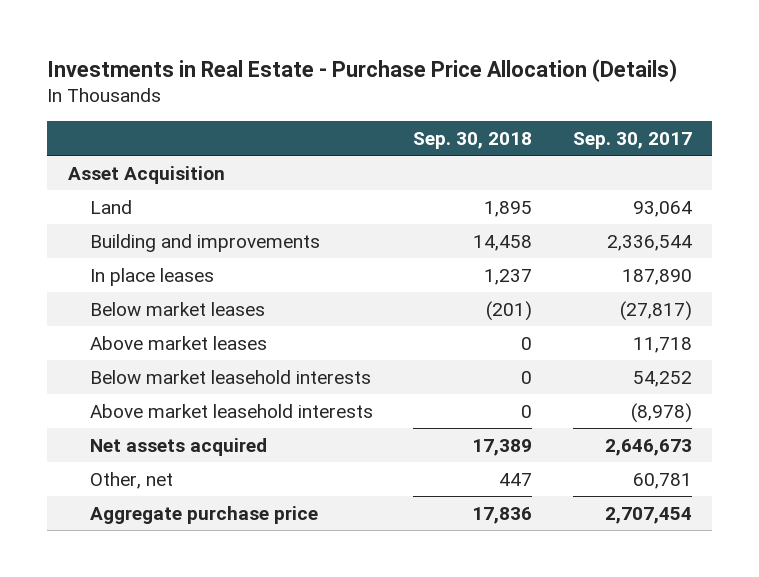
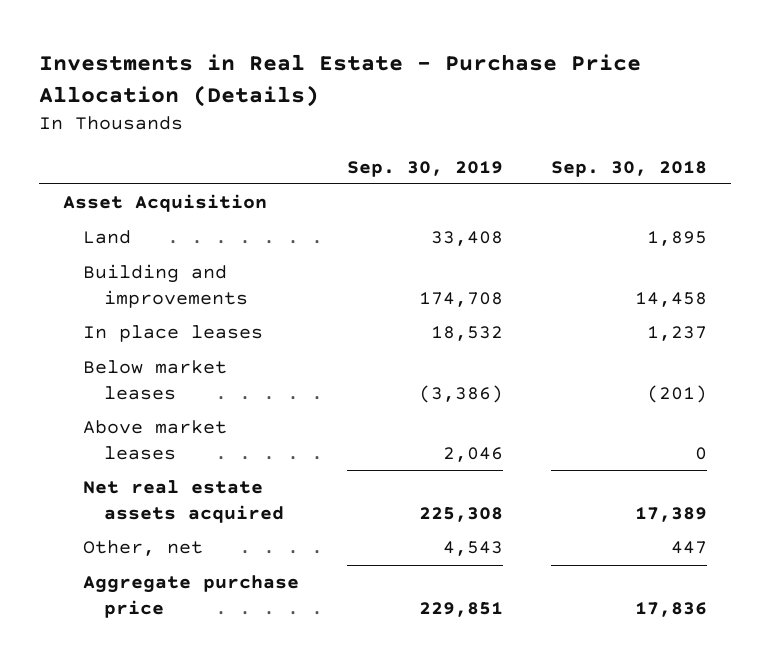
[572,131,692,149] Sep. 30, 2017 -> none
none -> [347,160,504,177] Sep. 30, 2019
[90,369,372,384] Below market leasehold interests -> none
[90,403,374,418] Above market leasehold interests -> none
[90,437,268,456] Net assets acquired -> [83,480,285,523] Net real estate assets acquired

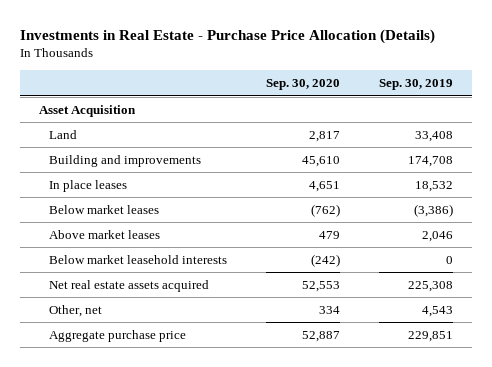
[550,160,707,177] Sep. 30, 2018 -> none
none -> [265,79,340,91] Sep. 30, 2020
none -> [48,254,227,264] Below market leasehold interests

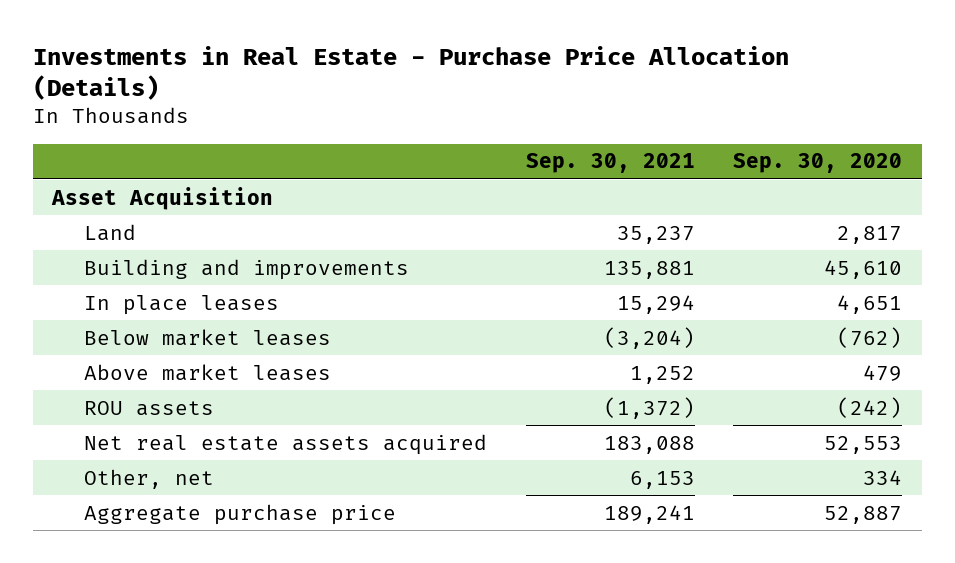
[378,79,453,91] Sep. 30, 2019 -> none
none -> [525,153,695,174] Sep. 30, 2021
[48,254,227,264] Below market leasehold interests -> [83,400,214,416] ROU assets

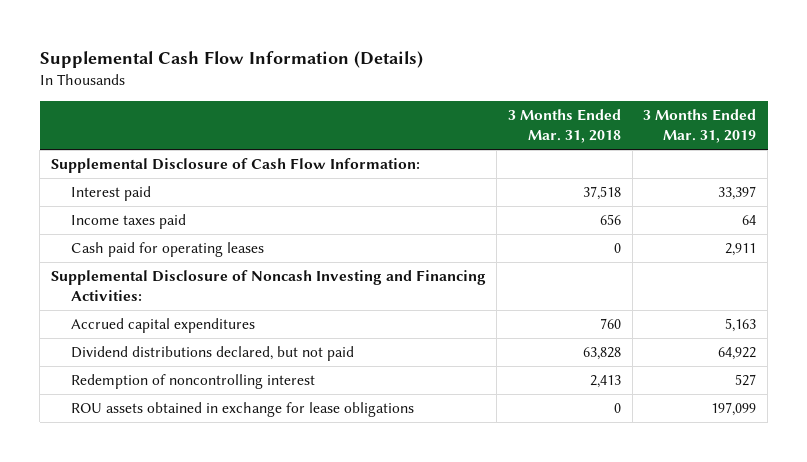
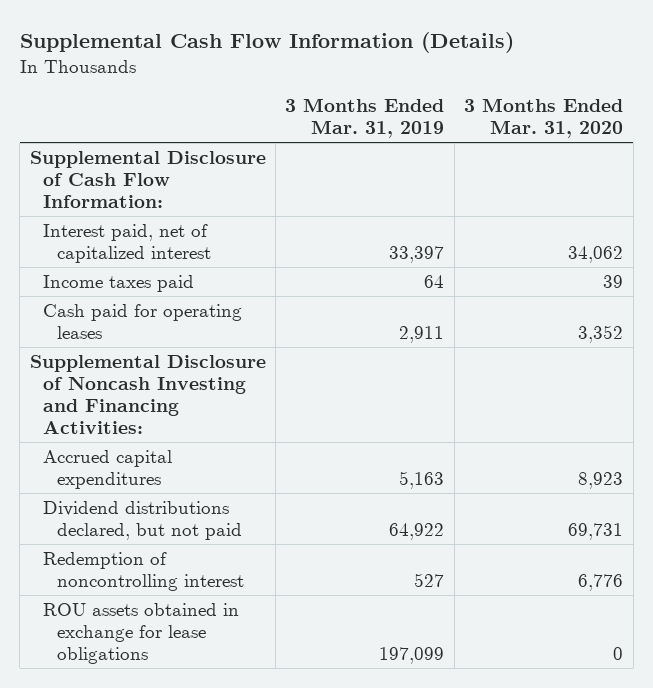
[508,109,622,143] 3 Months Ended Mar. 31, 2018 -> none
none -> [464,98,624,138] 3 Months Ended Mar. 31, 2020
[71,186,152,202] Interest paid -> [43,223,212,263] Interest paid, net of capitalized interest

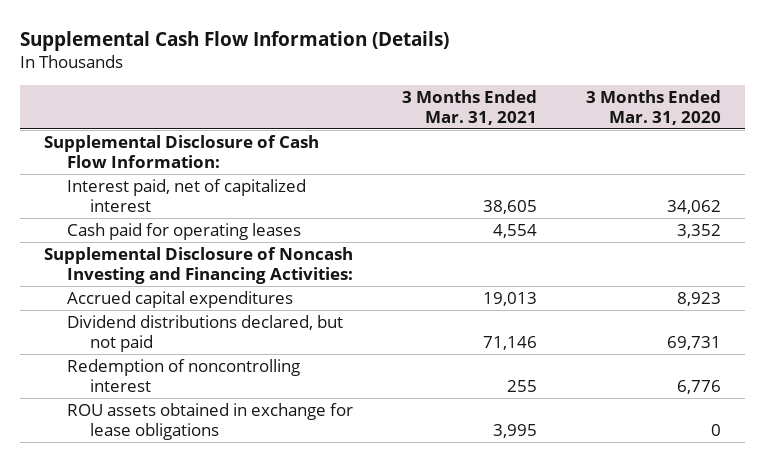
[285,98,445,138] 3 Months Ended Mar. 31, 2019 -> none
none -> [402,89,538,125] 3 Months Ended Mar. 31, 2021
[43,274,195,292] Income taxes paid -> none

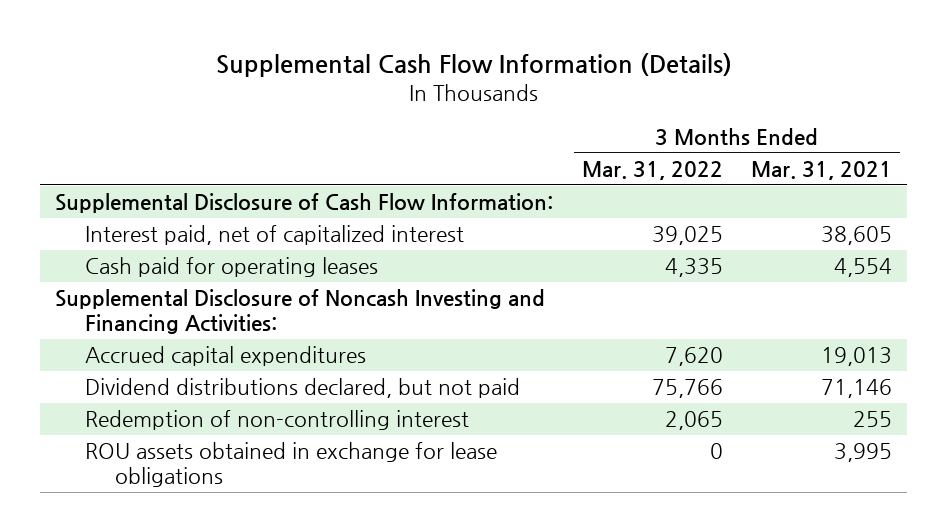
[585,89,721,125] 3 Months Ended Mar. 31, 2020 -> none
none -> [581,160,723,180] Mar. 31, 2022
[67,359,301,393] Redemption of noncontrolling interest -> [84,410,469,431] Redemption of non-controlling interest

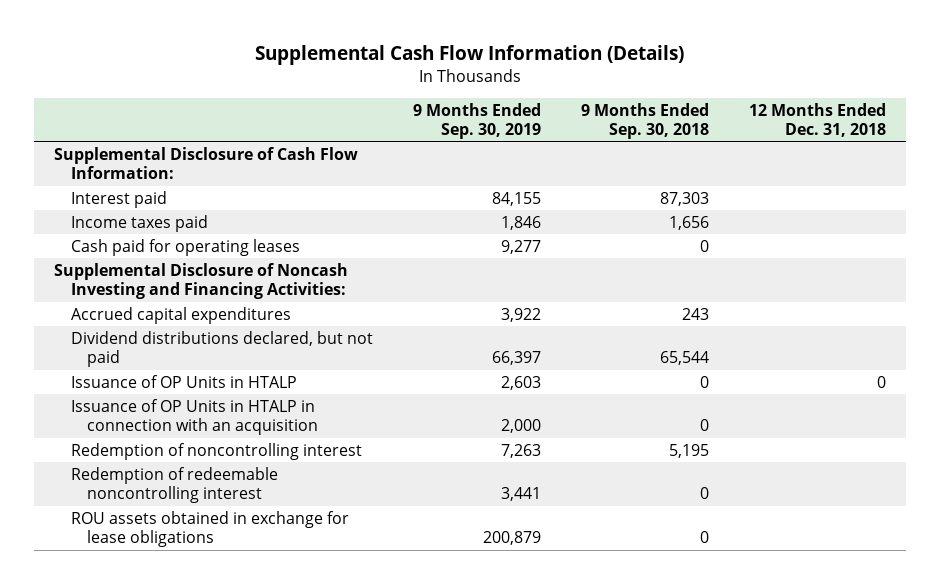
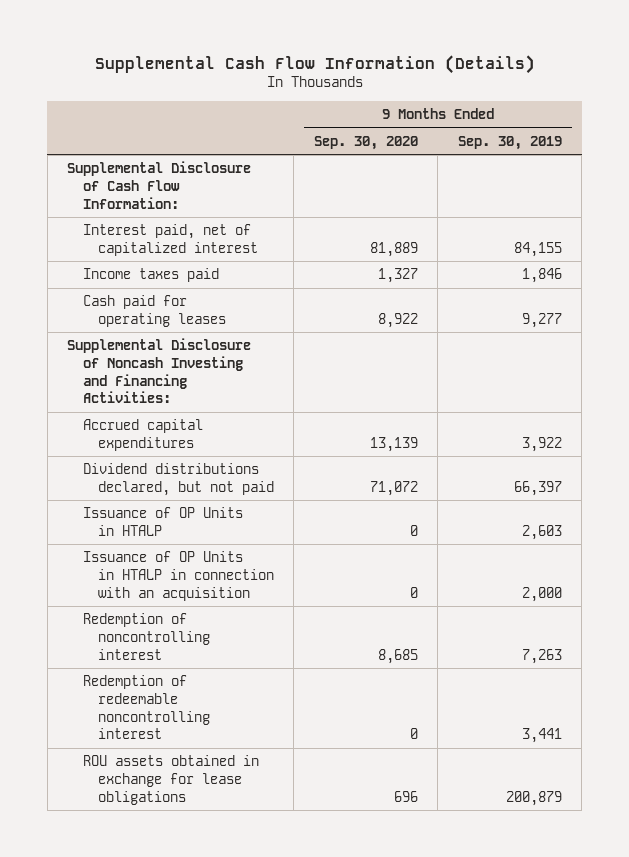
[580,102,709,139] 9 Months Ended Sep. 30, 2018 -> none
[748,102,886,137] 12 Months Ended Dec. 31, 2018 -> none
none -> [313,135,418,150] Sep. 30, 2020
[70,190,167,208] Interest paid -> [82,224,258,256] Interest paid, net of capitalized interest

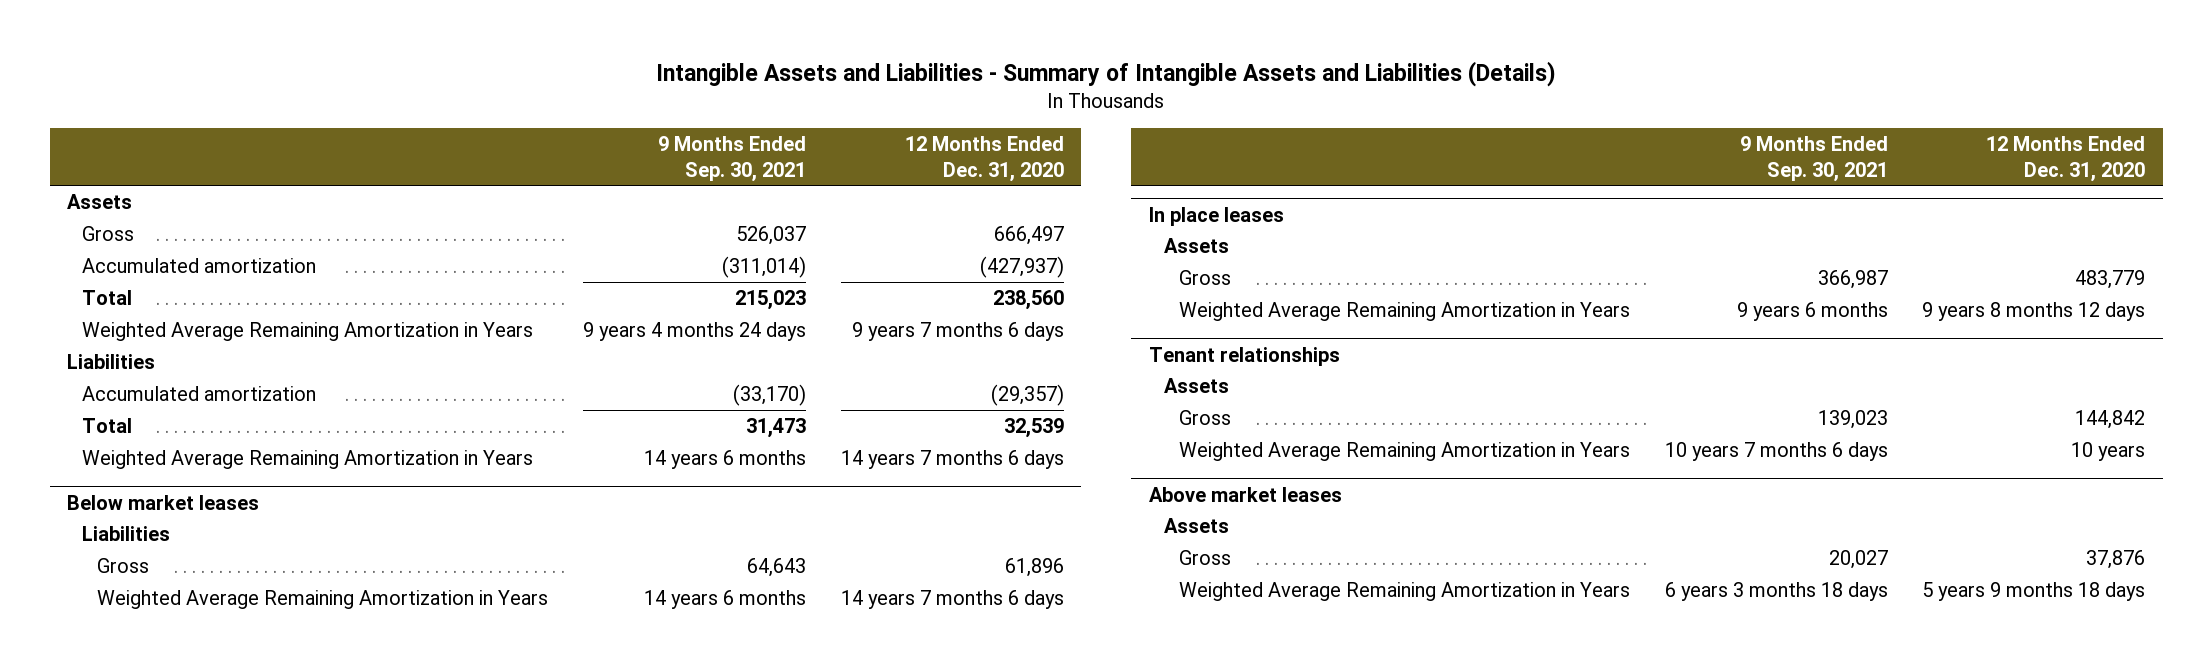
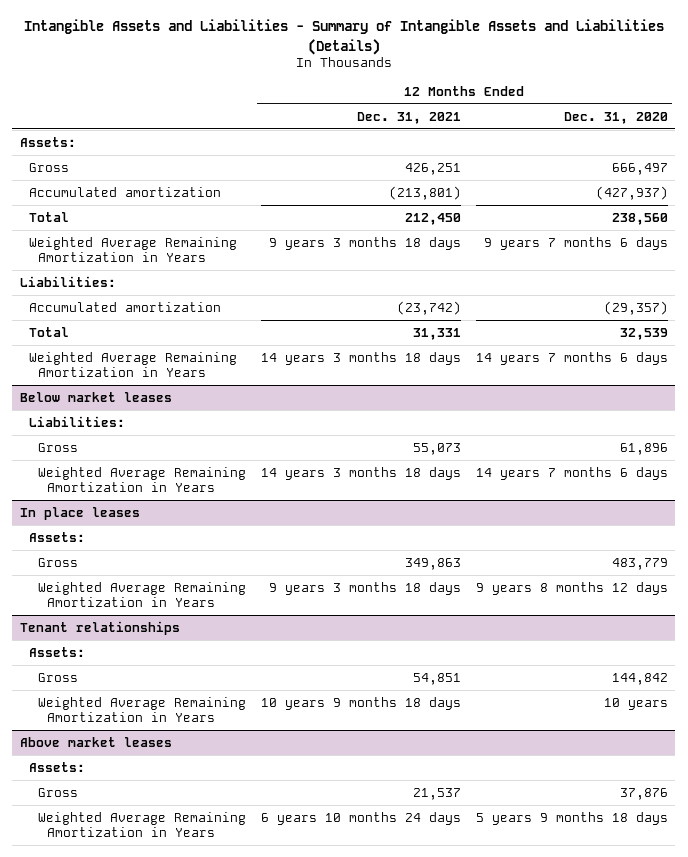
[657,136,806,182] 9 Months Ended Sep. 30, 2021 -> none
none -> [356,111,461,124] Dec. 31, 2021
[67,193,133,209] Assets -> [19,136,76,147] Assets:
[67,353,156,369] Liabilities -> [19,275,116,287] Liabilities:
[82,525,171,541] Liabilities -> [28,415,125,427] Liabilities:
[1163,237,1229,253] Assets -> [28,531,85,542] Assets:
[1163,377,1229,393] Assets -> [28,646,85,657] Assets:
[1163,517,1229,533] Assets -> [28,761,85,772] Assets:

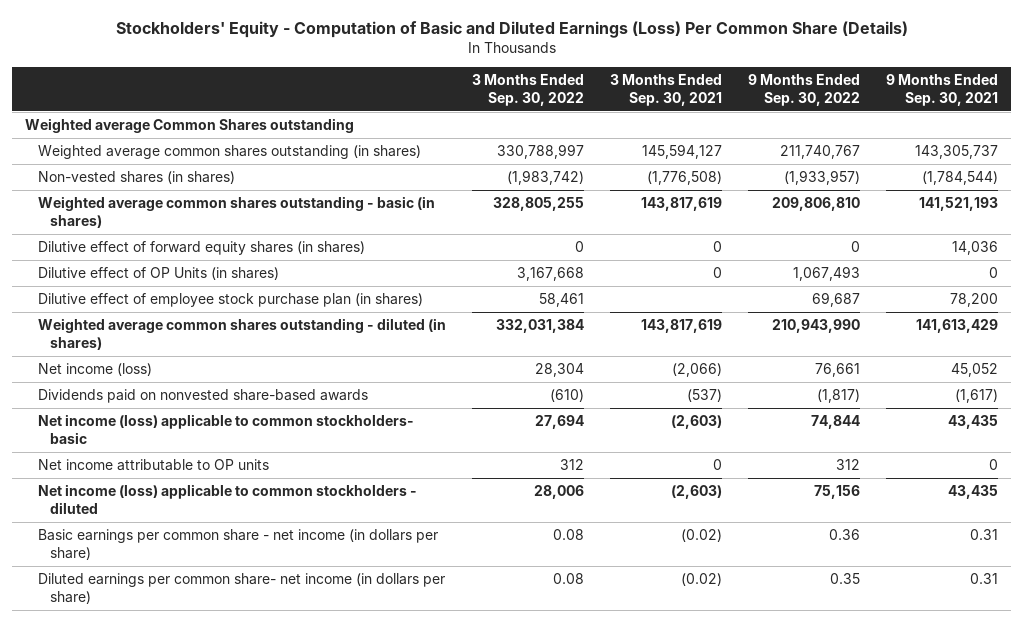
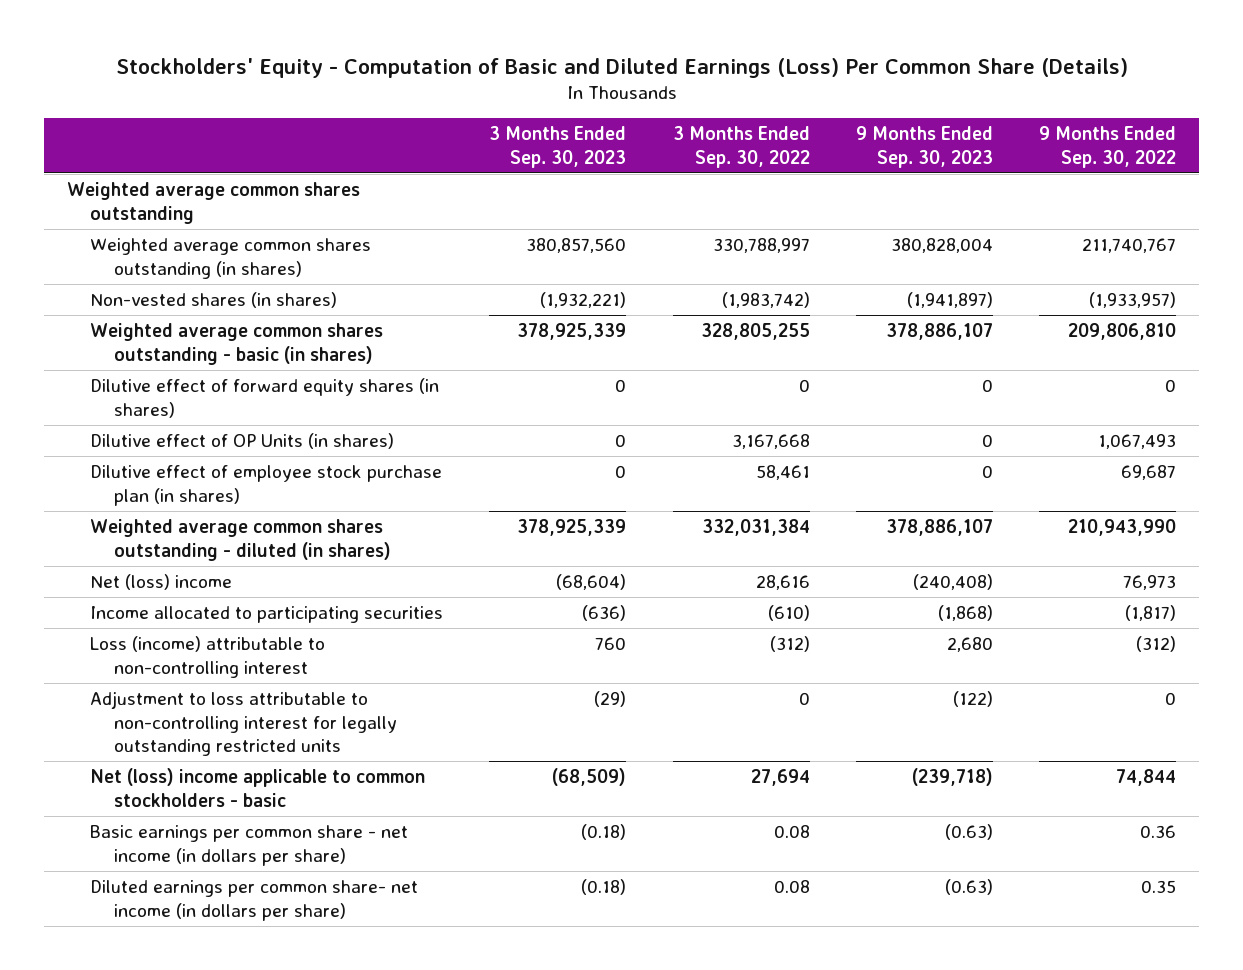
[609,73,722,106] 3 Months Ended Sep. 30, 2021 -> none
[886,73,999,106] 9 Months Ended Sep. 30, 2021 -> none
none -> [489,126,627,168] 3 Months Ended Sep. 30, 2023
none -> [855,126,993,168] 9 Months Ended Sep. 30, 2023
[25,118,355,134] Weighted average Common Shares outstanding -> [67,181,361,224] Weighted average common shares outstanding
[37,459,269,472] Net income attributable to OP units -> none
[37,484,417,515] Net income (loss) applicable to common stockholders - diluted -> none
[37,363,152,377] Net income (loss) -> [90,573,233,590] Net (loss) income
[534,363,584,378] 28,304 -> [755,574,810,590] 28,616
[814,363,860,378] 76,661 -> [1122,574,1176,590] 76,973
[37,389,368,404] Dividends paid on nonvested share-based awards -> [90,605,444,623] Income allocated to participating securities
none -> [90,635,326,678] Loss (income) attributable to non-controlling interest
none -> [90,690,397,757] Adjustment to loss attributable to non-controlling interest for legally outstanding restricted units
[37,414,414,445] Net income (loss) applicable to common stockholders- basic -> [90,767,426,807] Net (loss) income applicable to common stockholders - basic

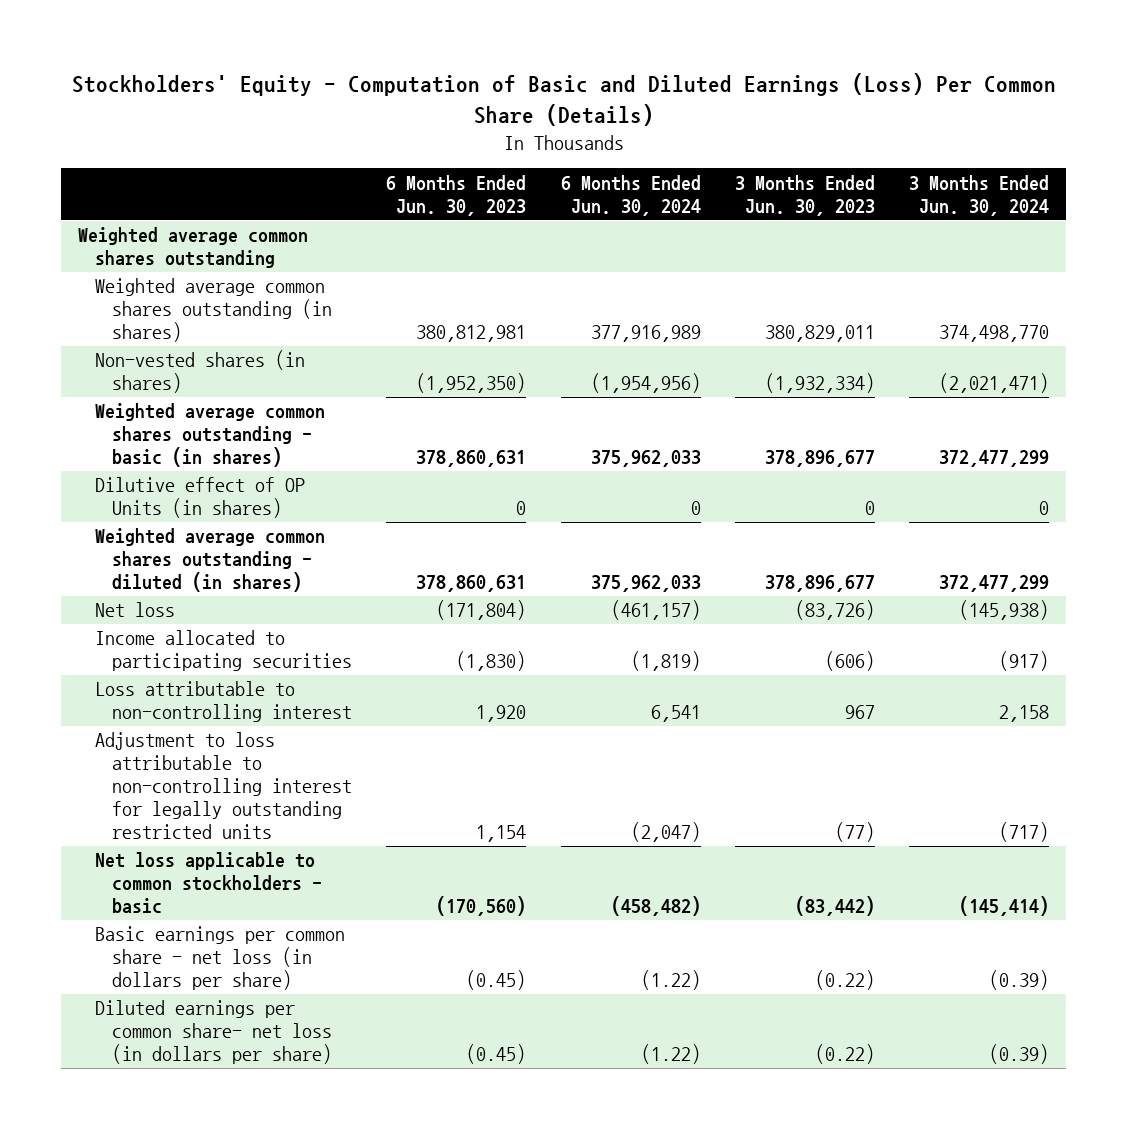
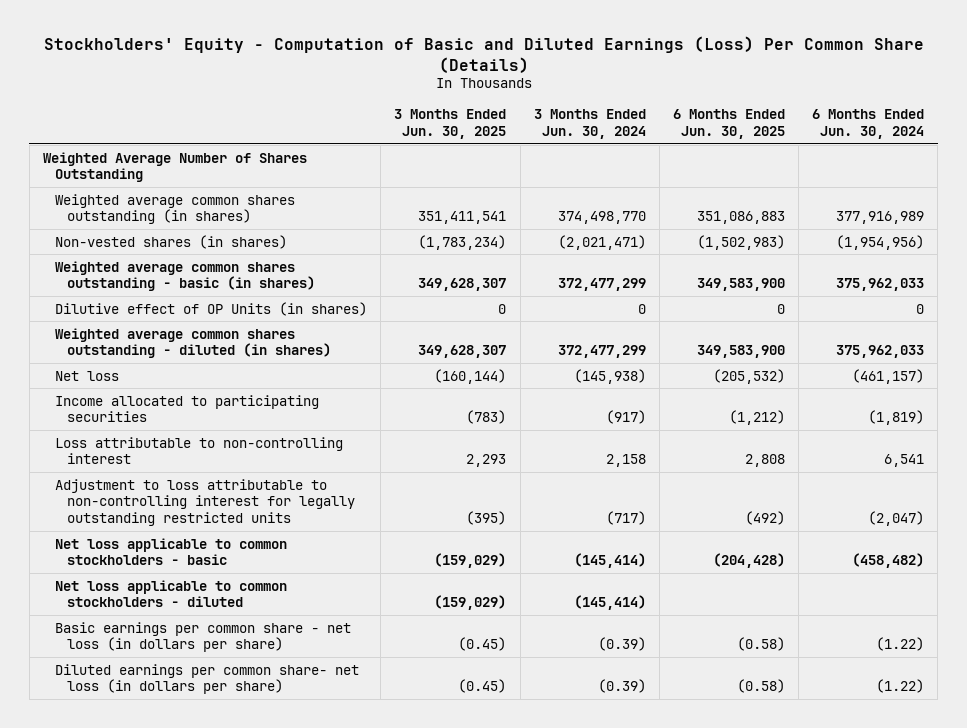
[386,174,527,216] 6 Months Ended Jun. 30, 2023 -> none
[734,174,875,216] 3 Months Ended Jun. 30, 2023 -> none
none -> [394,109,507,140] 3 Months Ended Jun. 30, 2025
none -> [673,109,786,140] 6 Months Ended Jun. 30, 2025
[78,227,309,269] Weighted average common shares outstanding -> [42,151,307,183] Weighted Average Number of Shares Outstanding
none -> [55,579,288,608] Net loss applicable to common stockholders - diluted

